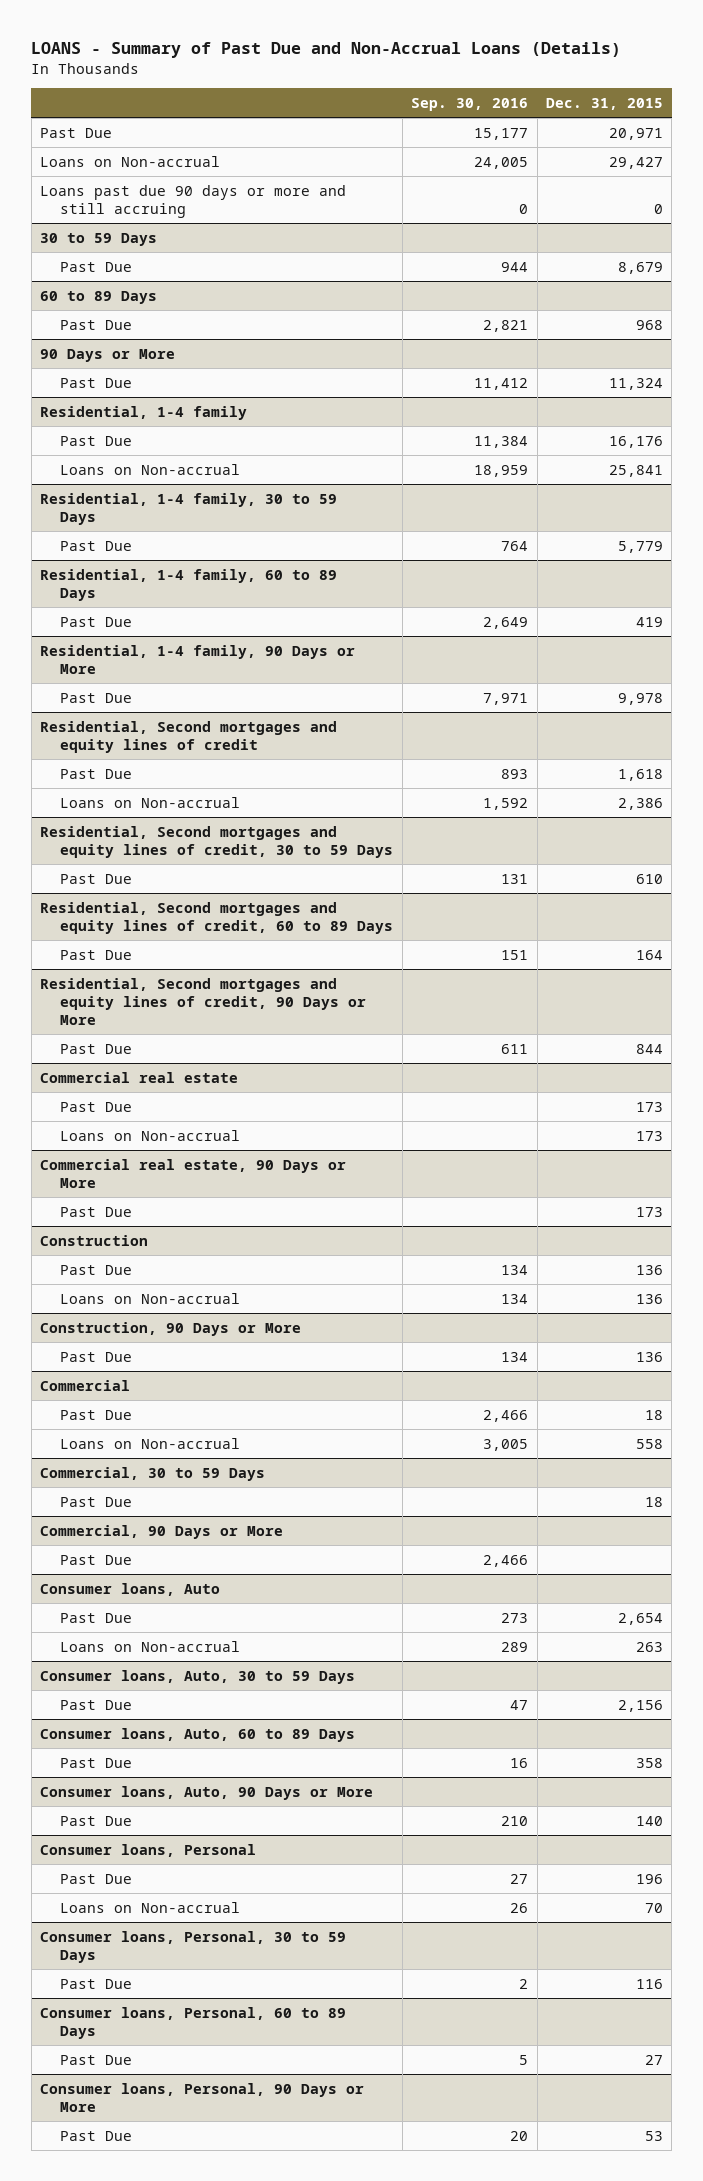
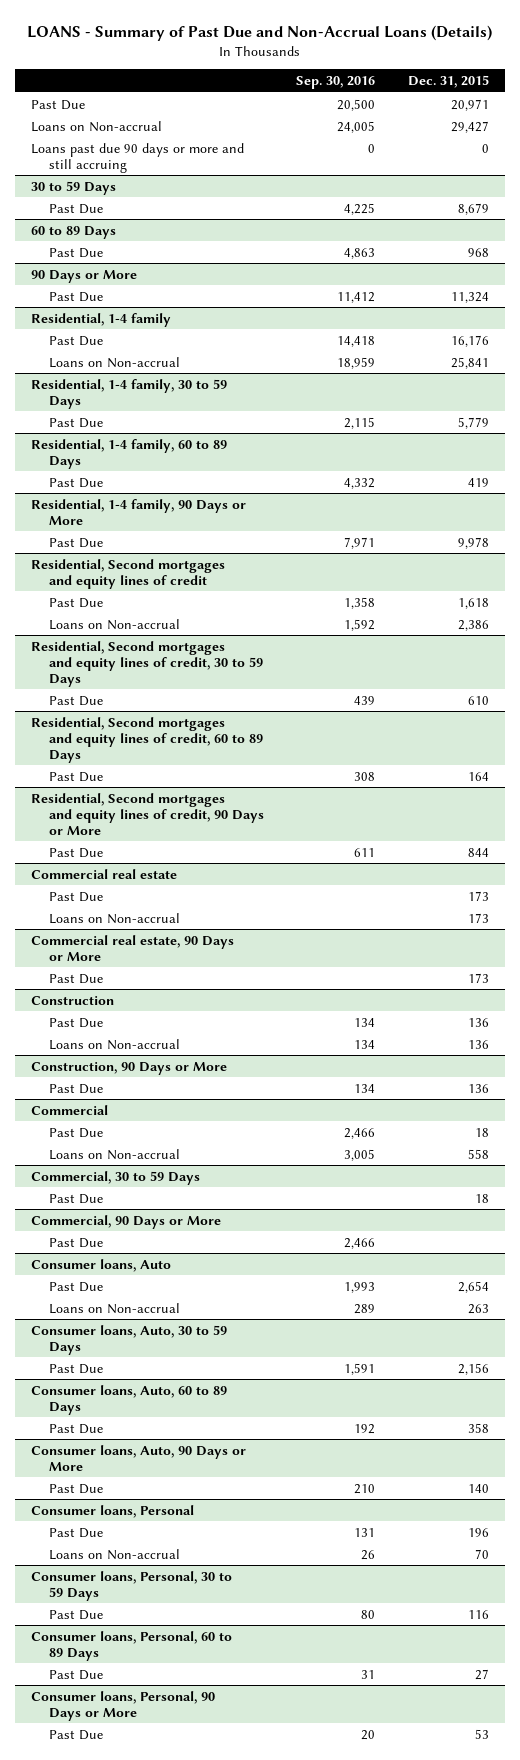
[474,127,529,140] 15,177 -> [337,98,376,111] 20,500
[501,261,529,272] 944 -> [344,202,376,215] 4,225
[483,319,529,332] 2,821 -> [344,247,376,259] 4,863
[474,435,529,448] 11,384 -> [337,335,376,347] 14,418
[501,540,529,551] 764 -> [344,416,376,429] 2,115
[483,616,529,629] 2,649 -> [344,477,376,489] 4,332
[501,768,529,779] 893 -> [344,596,376,609] 1,358
[501,873,529,884] 131 -> [354,695,376,705] 439
[501,949,529,960] 151 -> [354,771,376,781] 308
[501,1612,529,1623] 273 -> [344,1281,376,1293] 1,993
[510,1699,529,1710] 47 -> [344,1362,376,1375] 1,591
[510,1757,529,1768] 16 -> [354,1423,376,1434] 192
[510,1873,529,1884] 27 -> [354,1527,376,1537] 131
[519,1978,529,1989] 2 -> [361,1609,376,1619] 80
[519,2054,529,2065] 5 -> [361,1669,376,1679] 31

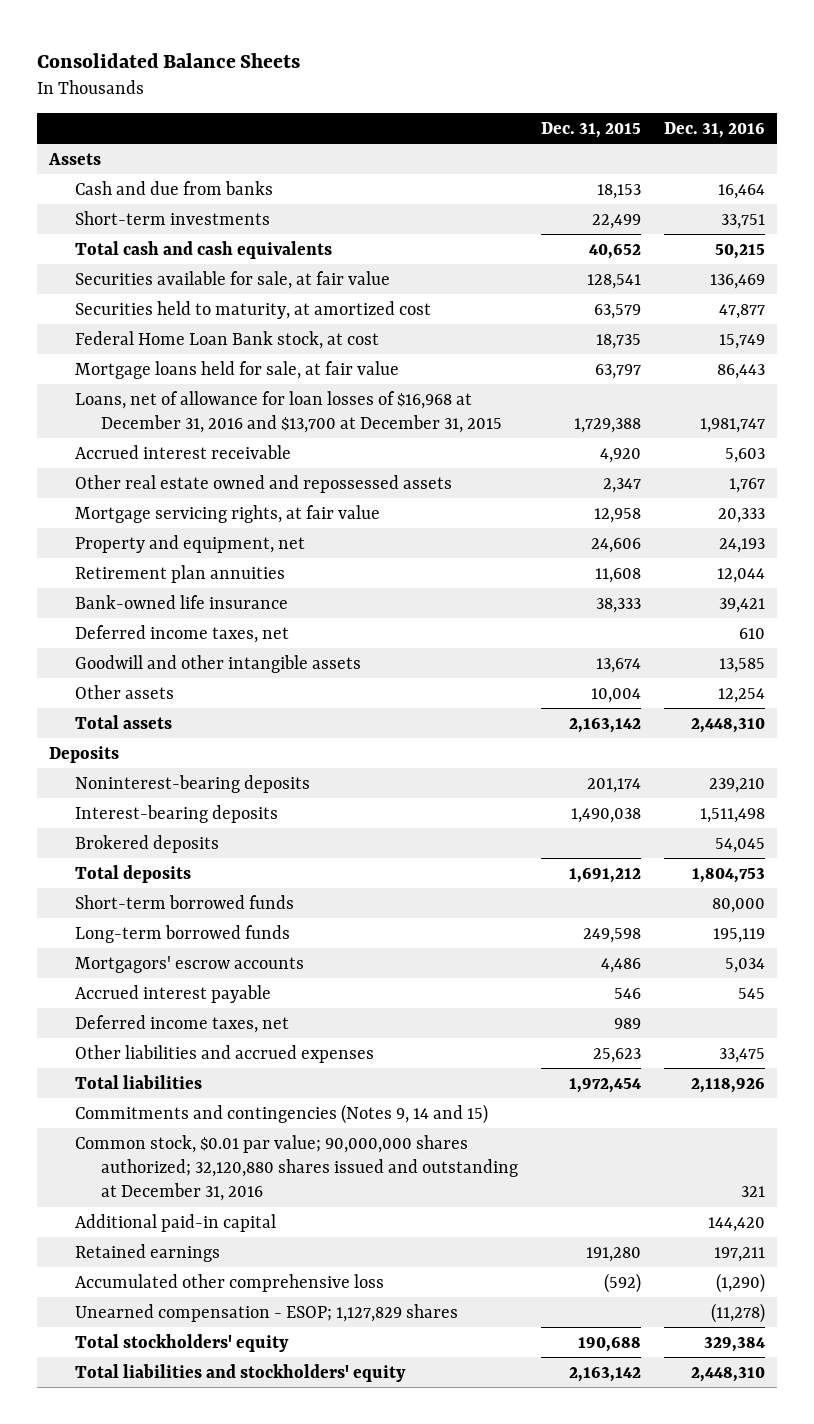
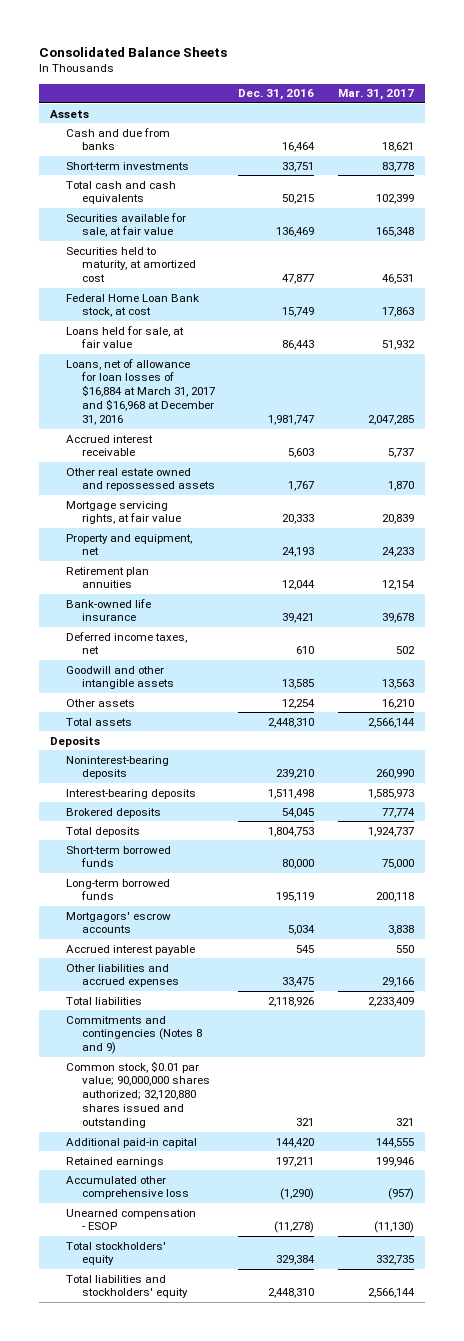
[540,121,641,138] Dec. 31, 2015 -> none
none -> [337,89,414,101] Mar. 31, 2017
[74,360,399,379] Mortgage loans held for sale, at fair value -> [66,325,185,349] Loans held for sale, at fair value
[74,390,502,433] Loans, net of allowance for loan losses of $16,968 at December 31, 2016 and $13,700 at December 31, 2015 -> [66,358,215,426] Loans, net of allowance for loan losses of $16,884 at March 31, 2017 and $16,968 at December 31, 2016
[74,1014,289,1033] Deferred income taxes, net -> none
[74,1103,488,1124] Commitments and contingencies (Notes 9, 14 and 15) -> [66,1015,202,1055] Commitments and contingencies (Notes 8 and 9)
[74,1134,518,1202] Common stock, $0.01 par value; 90,000,000 shares authorized; 32,120,880 shares issued and outstanding at December 31, 2016 -> [66,1060,210,1129] Common stock, $0.01 par value; 90,000,000 shares authorized; 32,120,880 shares issued and outstanding
[74,1303,458,1322] Unearned compensation - ESOP; 1,127,829 shares -> [66,1208,197,1231] Unearned compensation - ESOP

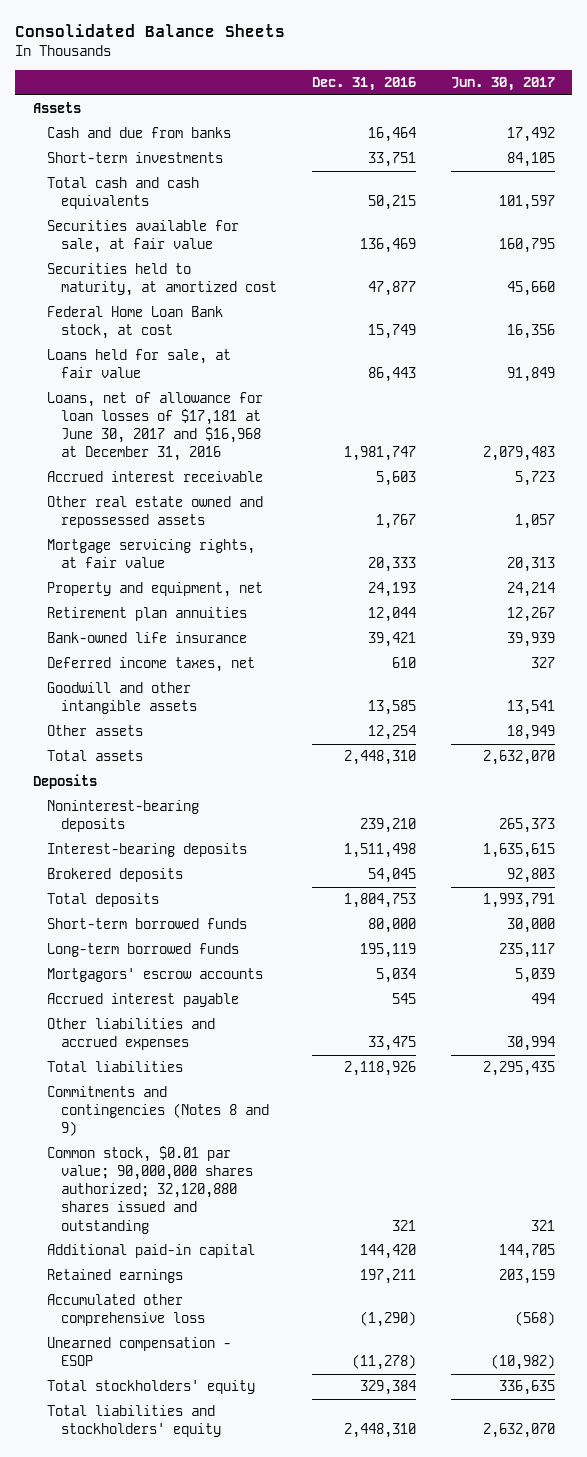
[337,89,414,101] Mar. 31, 2017 -> none
none -> [450,77,555,92] Jun. 30, 2017
[66,358,215,426] Loans, net of allowance for loan losses of $16,884 at March 31, 2017 and $16,968 at December 31, 2016 -> [46,392,263,462] Loans, net of allowance for loan losses of $17,181 at June 30, 2017 and $16,968 at December 31, 2016

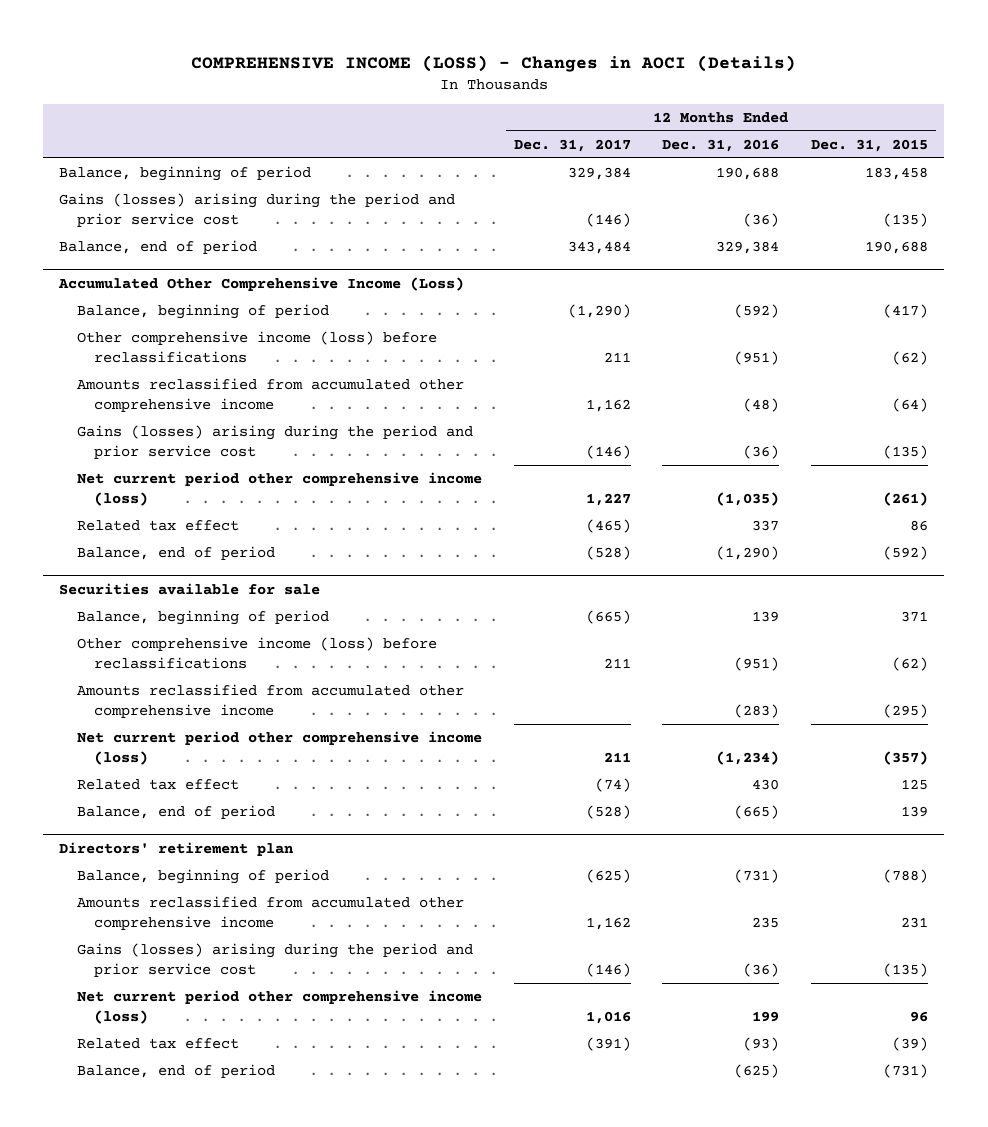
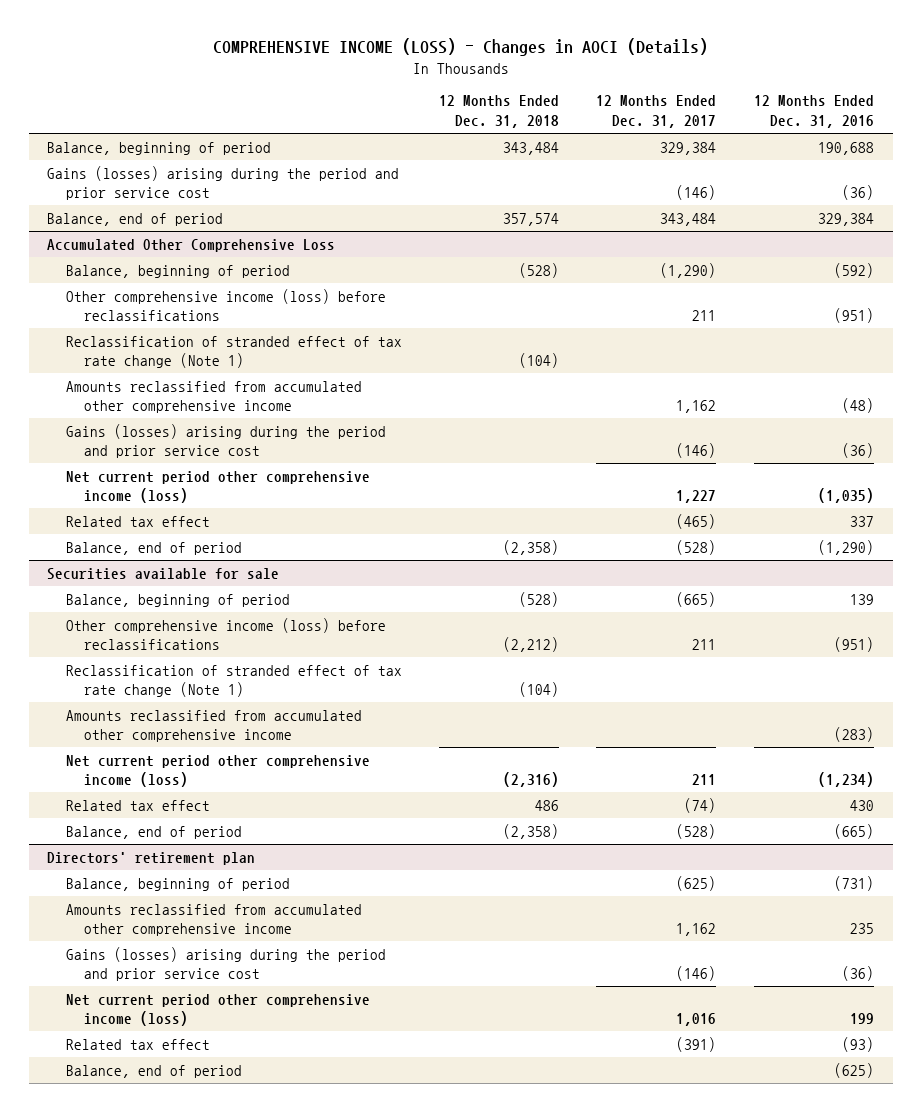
[811,138,929,152] Dec. 31, 2015 -> none
none -> [438,95,559,128] 12 Months Ended Dec. 31, 2018
[58,276,465,291] Accumulated Other Comprehensive Income (Loss) -> [47,238,336,252] Accumulated Other Comprehensive Loss
none -> [65,335,402,369] Reclassification of stranded effect of tax rate change (Note 1)
none -> [65,664,402,698] Reclassification of stranded effect of tax rate change (Note 1)

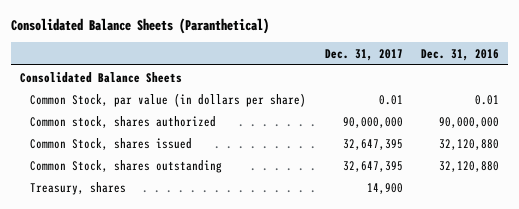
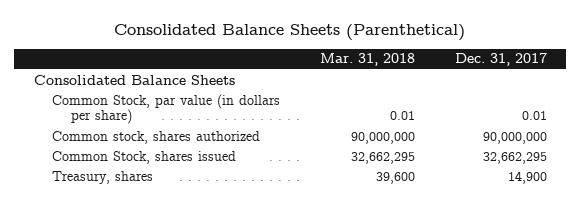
[10,17,269,34] Consolidated Balance Sheets (Paranthetical) -> [114,24,466,42] Consolidated Balance Sheets (Parenthetical)
[421,48,500,61] Dec. 31, 2016 -> none
none -> [319,53,415,67] Mar. 31, 2018
[30,159,223,173] Common Stock, shares outstanding -> none
[342,138,403,150] 32,647,395 -> [482,151,547,164] 32,662,295

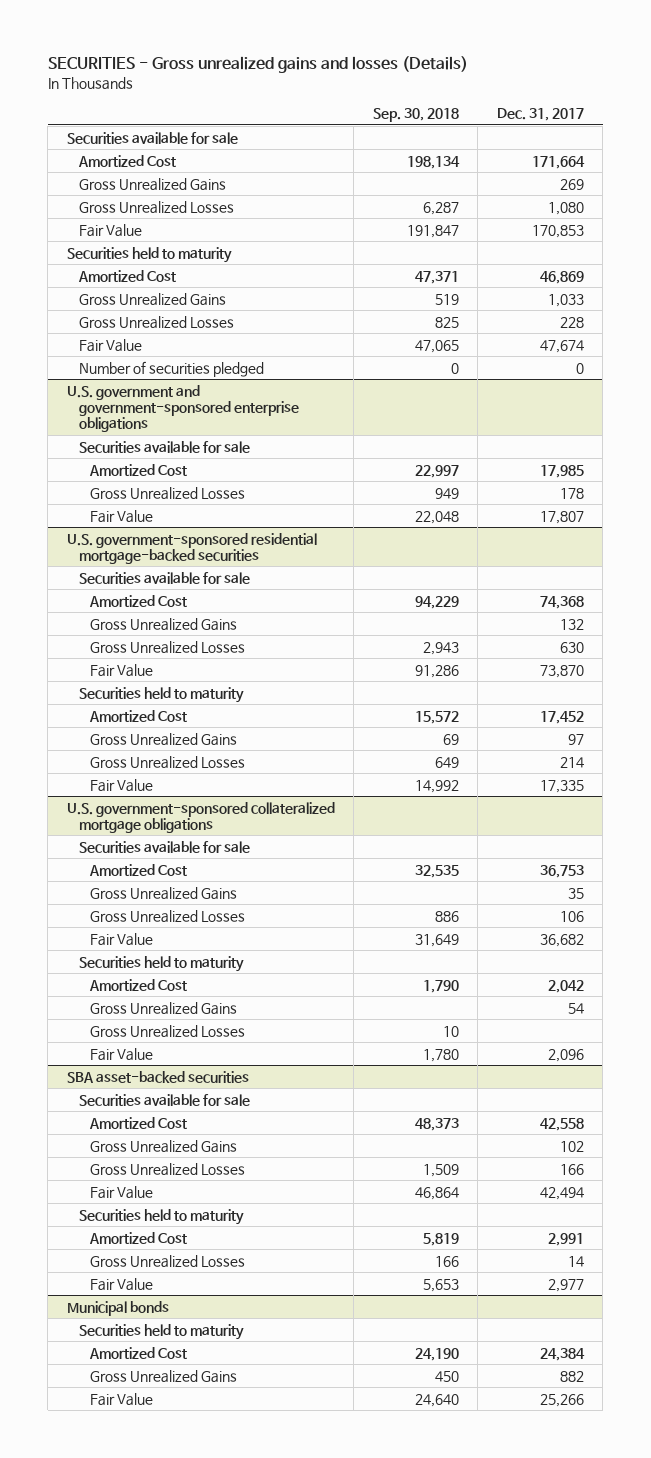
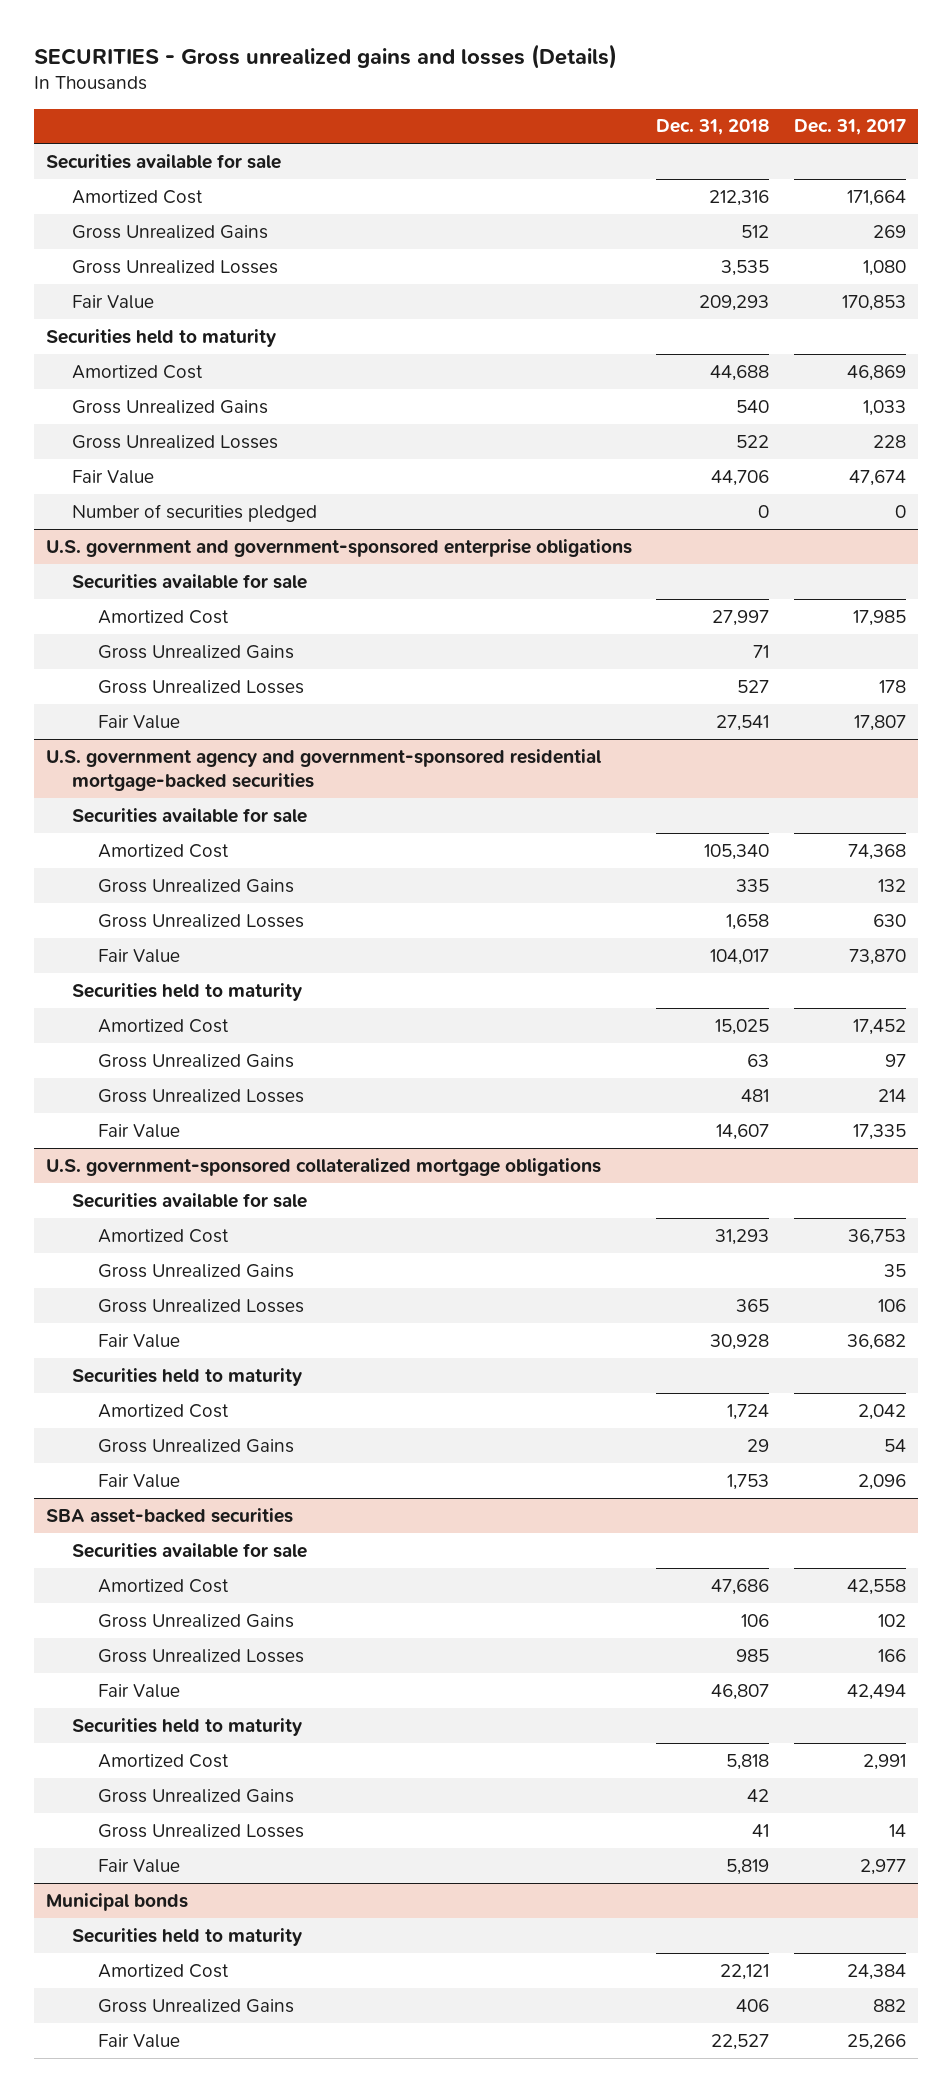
[372,108,459,123] Sep. 30, 2018 -> none
none -> [656,119,770,136] Dec. 31, 2018
none -> [98,644,295,659] Gross Unrealized Gains
[66,532,317,564] U.S. government-sponsored residential mortgage-backed securities -> [46,748,603,792] U.S. government agency and government-sponsored residential mortgage-backed securities
[90,1024,246,1038] Gross Unrealized Losses -> none
none -> [98,1788,295,1803] Gross Unrealized Gains

